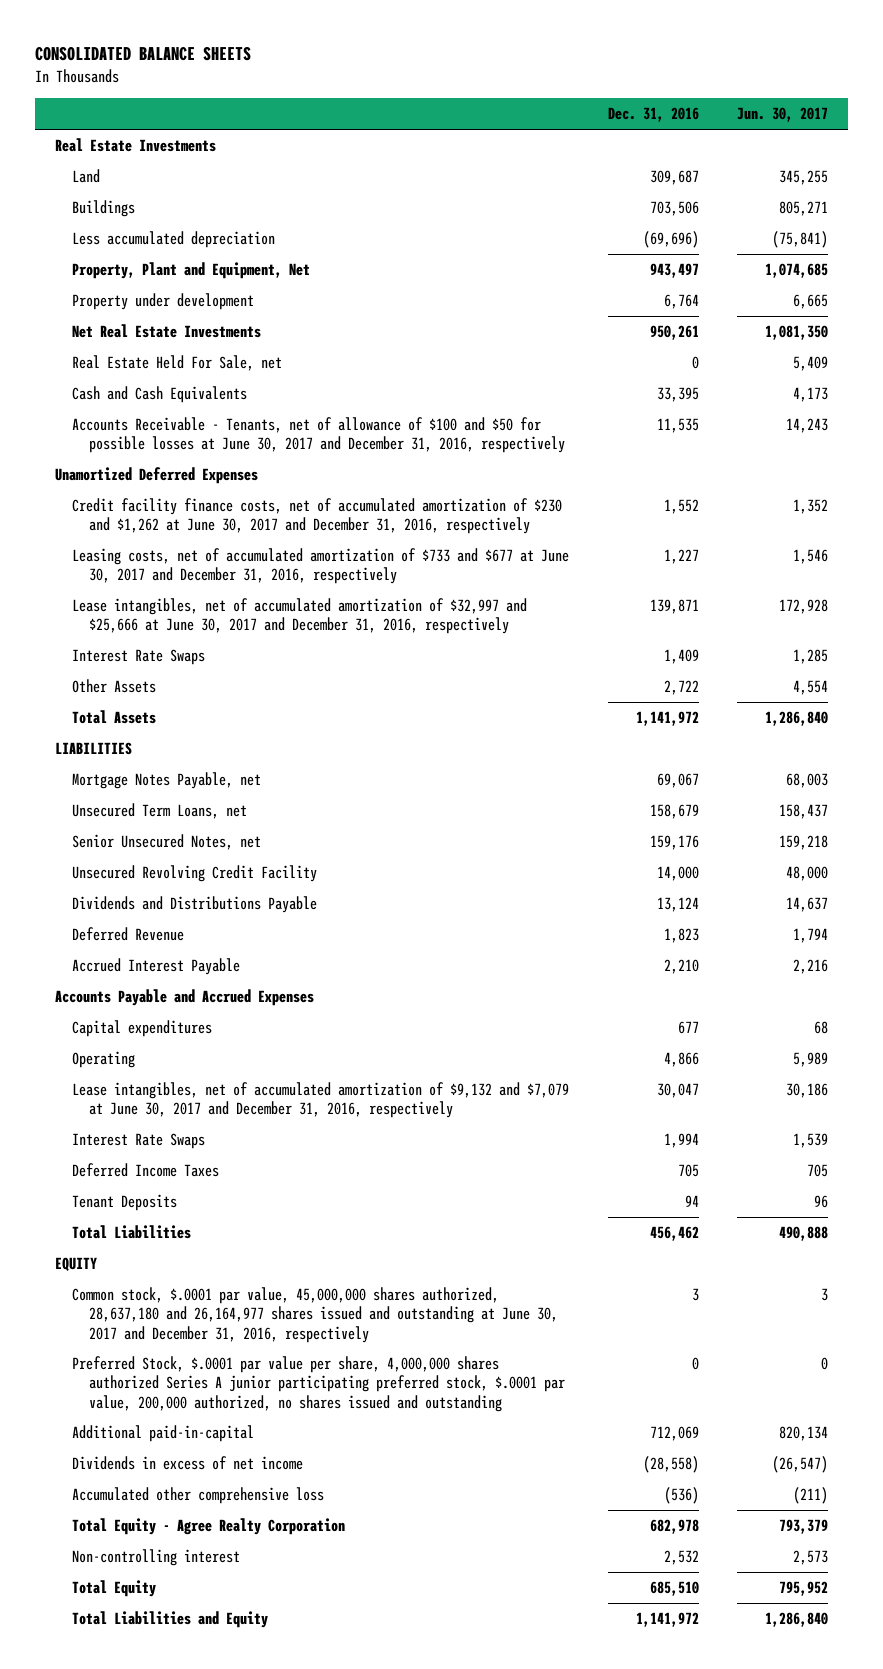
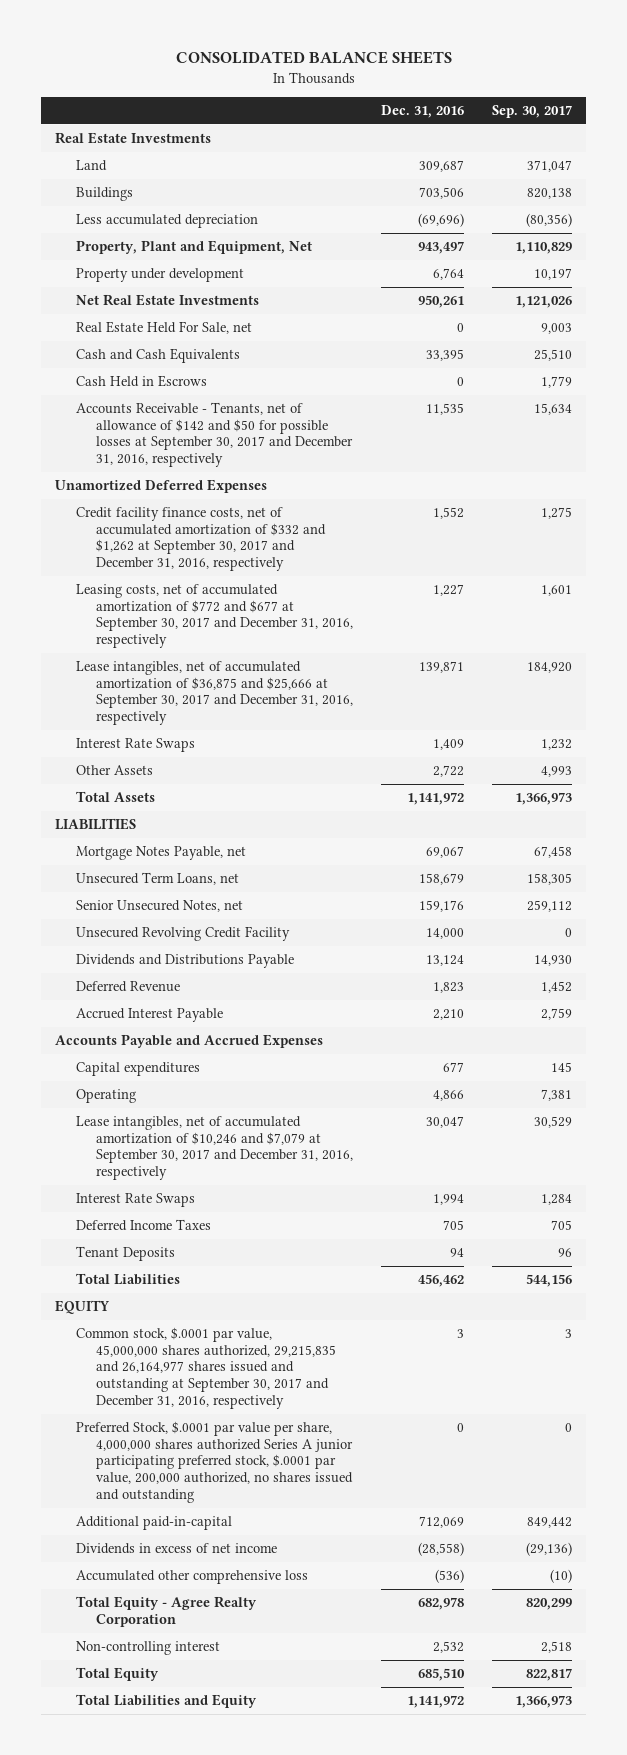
[737,107,829,123] Jun. 30, 2017 -> none
none -> [492,105,573,119] Sep. 30, 2017
none -> [75,375,207,388] Cash Held in Escrows
[72,417,566,454] Accounts Receivable - Tenants, net of allowance of $100 and $50 for possible losses at June 30, 2017 and December 31, 2016, respectively -> [75,402,354,468] Accounts Receivable - Tenants, net of allowance of $142 and $50 for possible losses at September 30, 2017 and December 31, 2016, respectively
[72,498,563,535] Credit facility finance costs, net of accumulated amortization of $230 and $1,262 at June 30, 2017 and December 31, 2016, respectively -> [75,507,327,572] Credit facility finance costs, net of accumulated amortization of $332 and $1,262 at September 30, 2017 and December 31, 2016, respectively
[72,548,570,585] Leasing costs, net of accumulated amortization of $733 and $677 at June 30, 2017 and December 31, 2016, respectively -> [75,584,354,649] Leasing costs, net of accumulated amortization of $772 and $677 at September 30, 2017 and December 31, 2016, respectively
[72,598,528,635] Lease intangibles, net of accumulated amortization of $32,997 and $25,666 at June 30, 2017 and December 31, 2016, respectively -> [75,661,354,726] Lease intangibles, net of accumulated amortization of $36,875 and $25,666 at September 30, 2017 and December 31, 2016, respectively
[72,1082,570,1119] Lease intangibles, net of accumulated amortization of $9,132 and $7,079 at June 30, 2017 and December 31, 2016, respectively -> [75,1116,354,1181] Lease intangibles, net of accumulated amortization of $10,246 and $7,079 at September 30, 2017 and December 31, 2016, respectively
[72,1287,559,1343] Common stock, $.0001 par value, 45,000,000 shares authorized, 28,637,180 and 26,164,977 shares issued and outstanding at June 30, 2017 and December 31, 2016, respectively -> [75,1327,337,1409] Common stock, $.0001 par value, 45,000,000 shares authorized, 29,215,835 and 26,164,977 shares issued and outstanding at September 30, 2017 and December 31, 2016, respectively

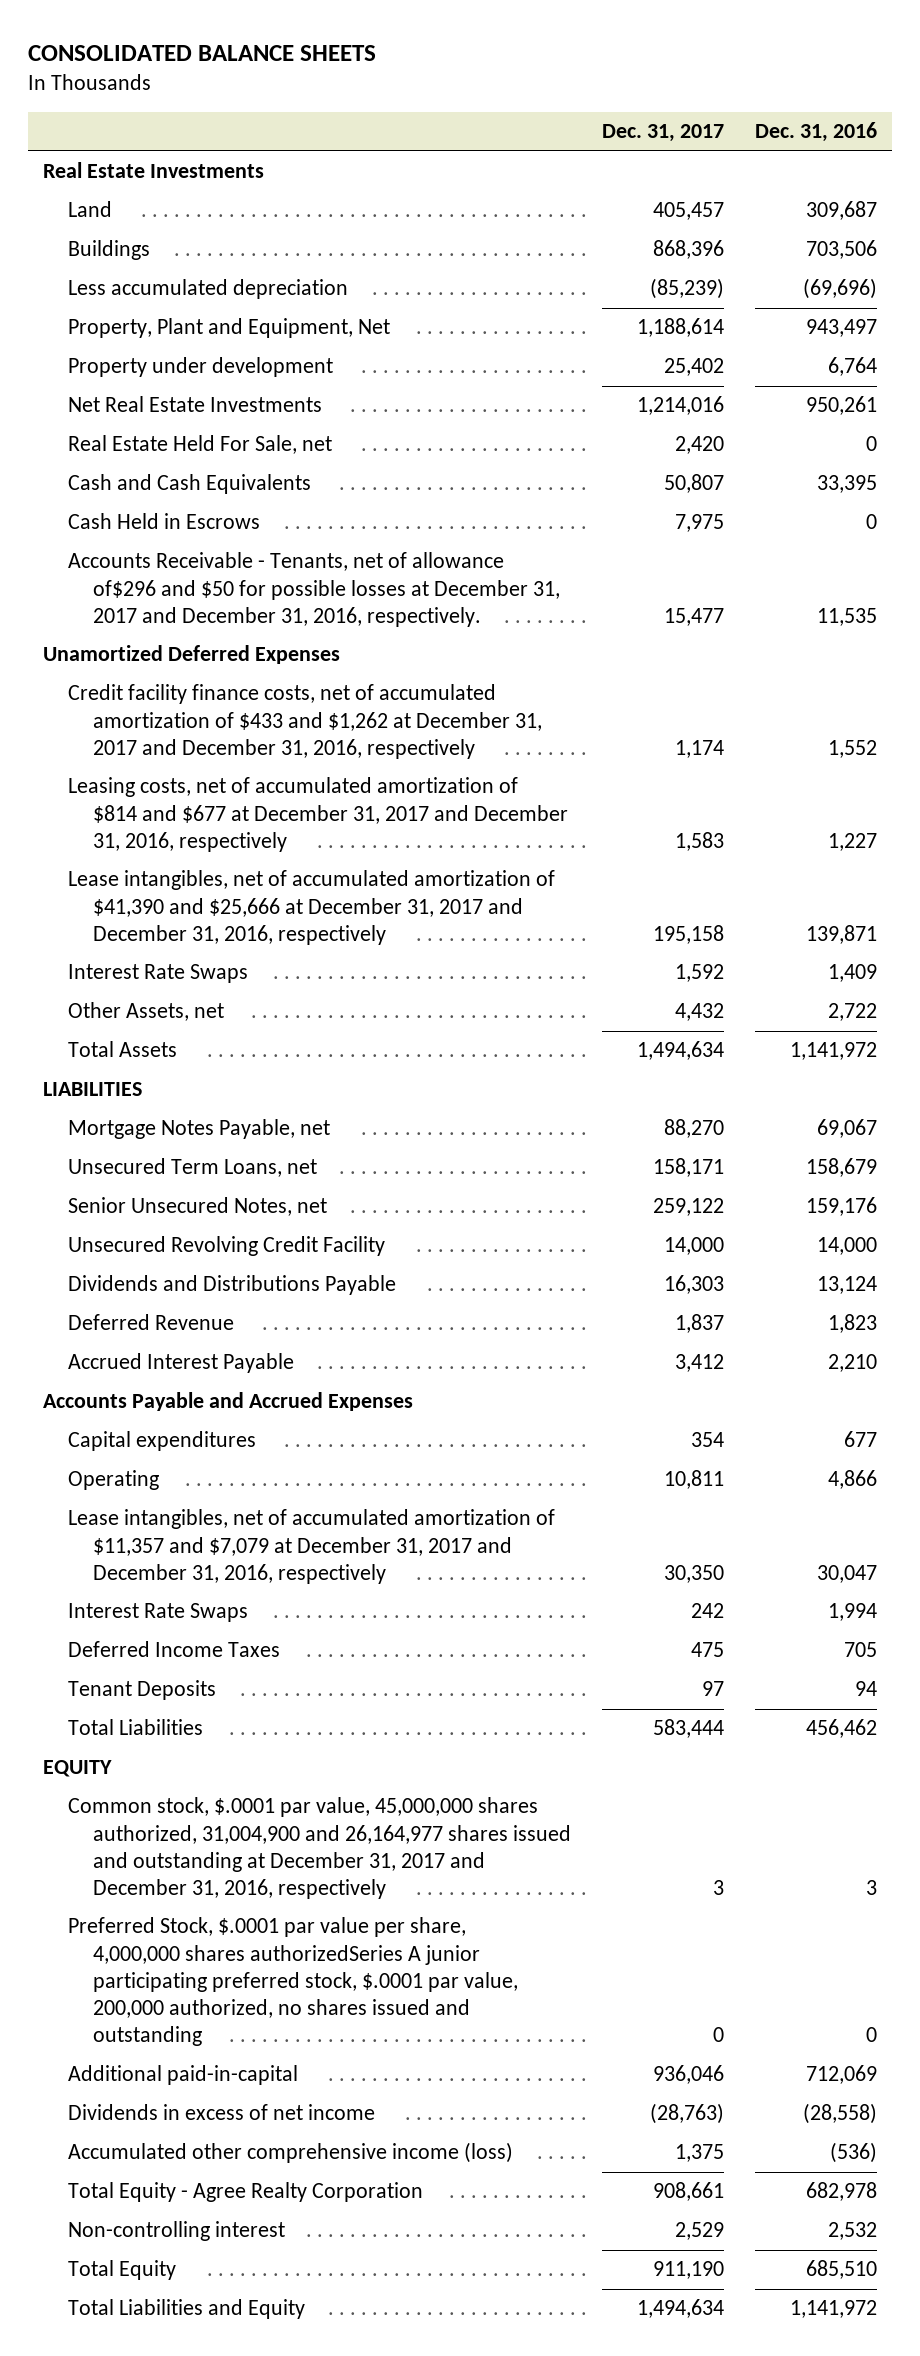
[492,105,573,119] Sep. 30, 2017 -> none
none -> [602,124,725,143] Dec. 31, 2017
[75,402,354,468] Accounts Receivable - Tenants, net of allowance of $142 and $50 for possible losses at September 30, 2017 and December 31, 2016, respectively -> [68,552,561,627] Accounts Receivable - Tenants, net of allowance of$296 and $50 for possible losses at December 31, 2017 and December 31, 2016, respectively.
[75,507,327,572] Credit facility finance costs, net of accumulated amortization of $332 and $1,262 at September 30, 2017 and December 31, 2016, respectively -> [68,684,543,759] Credit facility finance costs, net of accumulated amortization of $433 and $1,262 at December 31, 2017 and December 31, 2016, respectively
[75,584,354,649] Leasing costs, net of accumulated amortization of $772 and $677 at September 30, 2017 and December 31, 2016, respectively -> [68,777,569,852] Leasing costs, net of accumulated amortization of $814 and $677 at December 31, 2017 and December 31, 2016, respectively
[75,661,354,726] Lease intangibles, net of accumulated amortization of $36,875 and $25,666 at September 30, 2017 and December 31, 2016, respectively -> [68,870,556,945] Lease intangibles, net of accumulated amortization of $41,390 and $25,666 at December 31, 2017 and December 31, 2016, respectively
[75,765,153,776] Other Assets -> [68,1002,225,1022] Other Assets, net
[75,1116,354,1181] Lease intangibles, net of accumulated amortization of $10,246 and $7,079 at September 30, 2017 and December 31, 2016, respectively -> [68,1509,556,1584] Lease intangibles, net of accumulated amortization of $11,357 and $7,079 at December 31, 2017 and December 31, 2016, respectively
[75,1327,337,1409] Common stock, $.0001 par value, 45,000,000 shares authorized, 29,215,835 and 26,164,977 shares issued and outstanding at September 30, 2017 and December 31, 2016, respectively -> [68,1797,572,1900] Common stock, $.0001 par value, 45,000,000 shares authorized, 31,004,900 and 26,164,977 shares issued and outstanding at December 31, 2017 and December 31, 2016, respectively
[75,1421,354,1503] Preferred Stock, $.0001 par value per share, 4,000,000 shares authorized Series A junior participating preferred stock, $.0001 par value, 200,000 authorized, no shares issued and outstanding -> [68,1917,519,2047] Preferred Stock, $.0001 par value per share, 4,000,000 shares authorizedSeries A junior participating preferred stock, $.0001 par value, 200,000 authorized, no shares issued and outstanding
[75,1570,308,1585] Accumulated other comprehensive loss -> [68,2142,514,2164] Accumulated other comprehensive income (loss)

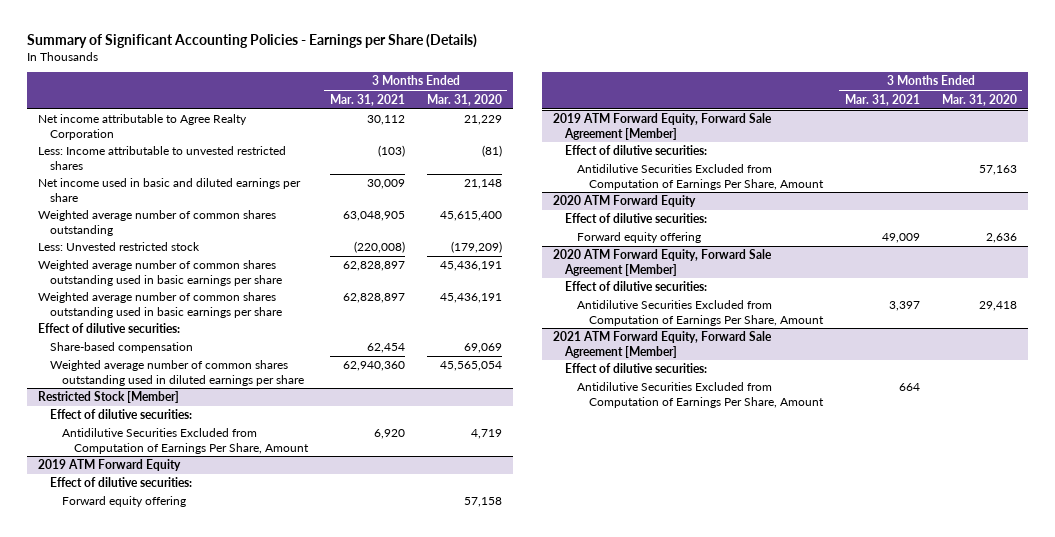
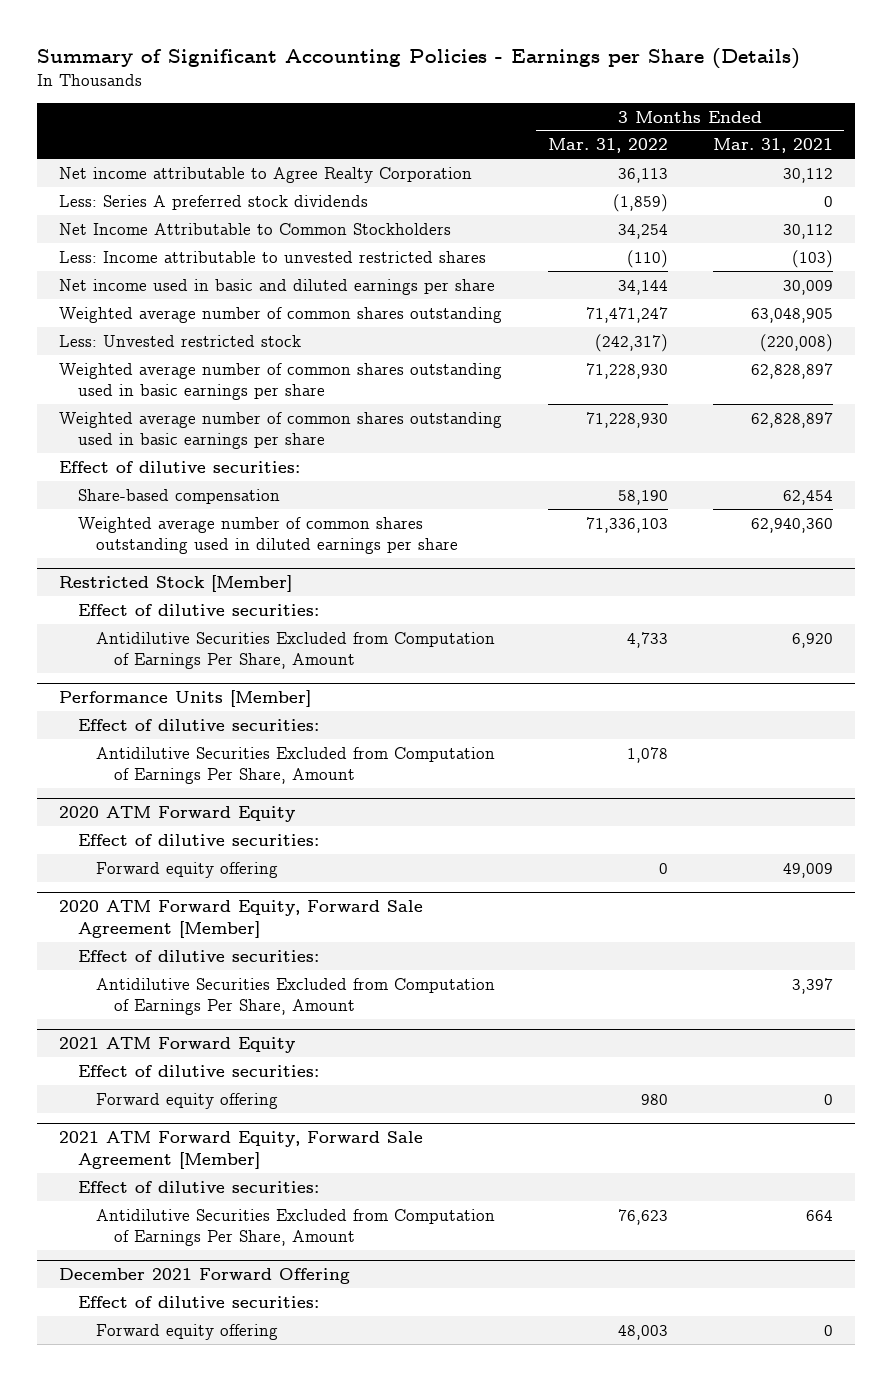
[426,93,502,106] Mar. 31, 2020 -> none
none -> [547,138,668,154] Mar. 31, 2022
none -> [59,194,369,210] Less: Series A preferred stock dividends
none -> [59,222,452,235] Net Income Attributable to Common Stockholders
[37,459,181,472] 2019 ATM Forward Equity -> none
[49,477,192,488] Effect of dilutive securities: -> none
[61,496,186,508] Forward equity offering -> none
[552,113,772,140] 2019 ATM Forward Equity, Forward Sale Agreement [Member] -> none
none -> [59,690,312,708] Performance Units [Member]
none -> [59,1037,296,1054] 2021 ATM Forward Equity
none -> [77,1064,319,1077] Effect of dilutive securities:
none -> [96,1092,279,1109] Forward equity offering
none -> [59,1268,351,1285] December 2021 Forward Offering
none -> [77,1295,319,1308] Effect of dilutive securities:
none -> [96,1323,279,1340] Forward equity offering

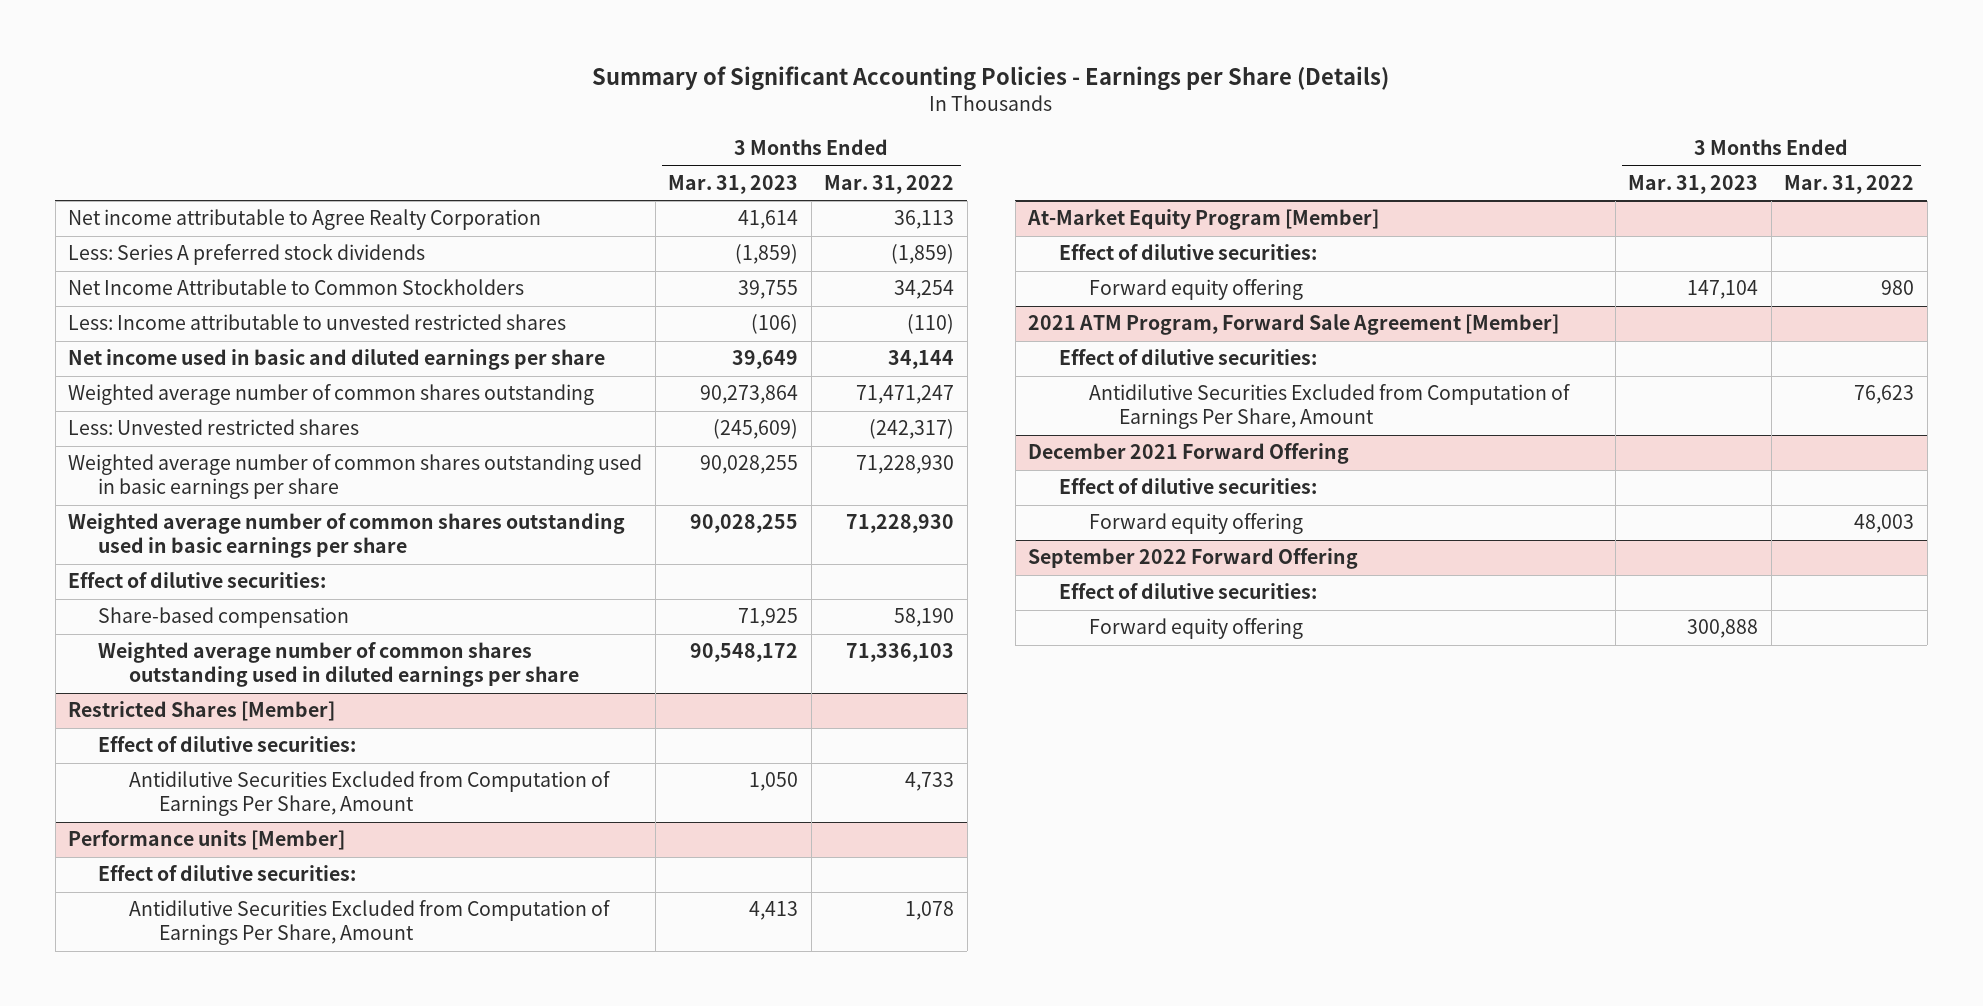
[712,138,833,154] Mar. 31, 2021 -> none
none -> [668,174,799,194] Mar. 31, 2023
[59,334,302,347] Less: Unvested restricted stock -> [68,419,360,436] Less: Unvested restricted shares
[59,575,293,593] Restricted Stock [Member] -> [68,701,336,722] Restricted Shares [Member]
[59,690,312,708] Performance Units [Member] -> [68,830,346,851] Performance units [Member]
[59,806,296,823] 2020 ATM Forward Equity -> none
[77,833,319,846] Effect of dilutive securities: -> none
[96,861,279,878] Forward equity offering -> none
[59,900,424,938] 2020 ATM Forward Equity, Forward Sale Agreement [Member] -> none
[77,949,319,962] Effect of dilutive securities: -> none
[96,977,496,1016] Antidilutive Securities Excluded from Computation of Earnings Per Share, Amount -> none
[59,1037,296,1054] 2021 ATM Forward Equity -> none
none -> [1027,209,1380,231] At-Market Equity Program [Member]
[59,1131,424,1169] 2021 ATM Forward Equity, Forward Sale Agreement [Member] -> [1028,314,1560,336] 2021 ATM Program, Forward Sale Agreement [Member]
none -> [1028,548,1359,570] September 2022 Forward Offering
none -> [1058,583,1317,600] Effect of dilutive securities:
none -> [1088,618,1303,640] Forward equity offering

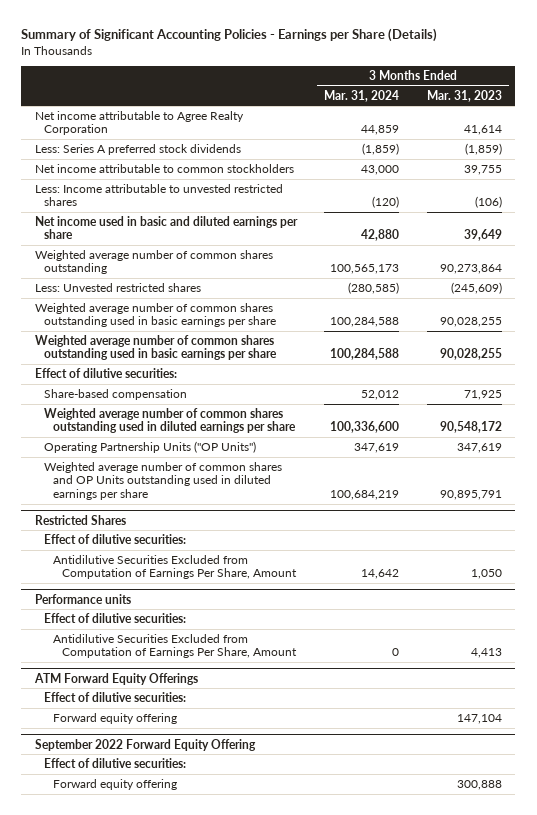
[824,174,955,194] Mar. 31, 2022 -> none
none -> [324,89,400,102] Mar. 31, 2024
[68,279,525,296] Net Income Attributable to Common Stockholders -> [34,163,294,173] Net income attributable to common stockholders
none -> [43,440,256,453] Operating Partnership Units ("OP Units")
none -> [43,461,282,500] Weighted average number of common shares and OP Units outstanding used in diluted earnings per share
[68,701,336,722] Restricted Shares [Member] -> [34,514,126,525] Restricted Shares
[68,830,346,851] Performance units [Member] -> [34,593,131,604] Performance units
[1027,209,1380,231] At-Market Equity Program [Member] -> [33,672,198,685] ATM Forward Equity Offerings
[1028,314,1560,336] 2021 ATM Program, Forward Sale Agreement [Member] -> none
[1058,349,1317,366] Effect of dilutive securities: -> none
[1088,384,1570,430] Antidilutive Securities Excluded from Computation of Earnings Per Share, Amount -> none
[1028,443,1350,465] December 2021 Forward Offering -> none
[1058,478,1317,495] Effect of dilutive securities: -> none
[1088,513,1303,535] Forward equity offering -> none
[1028,548,1359,570] September 2022 Forward Offering -> [34,738,256,751] September 2022 Forward Equity Offering

